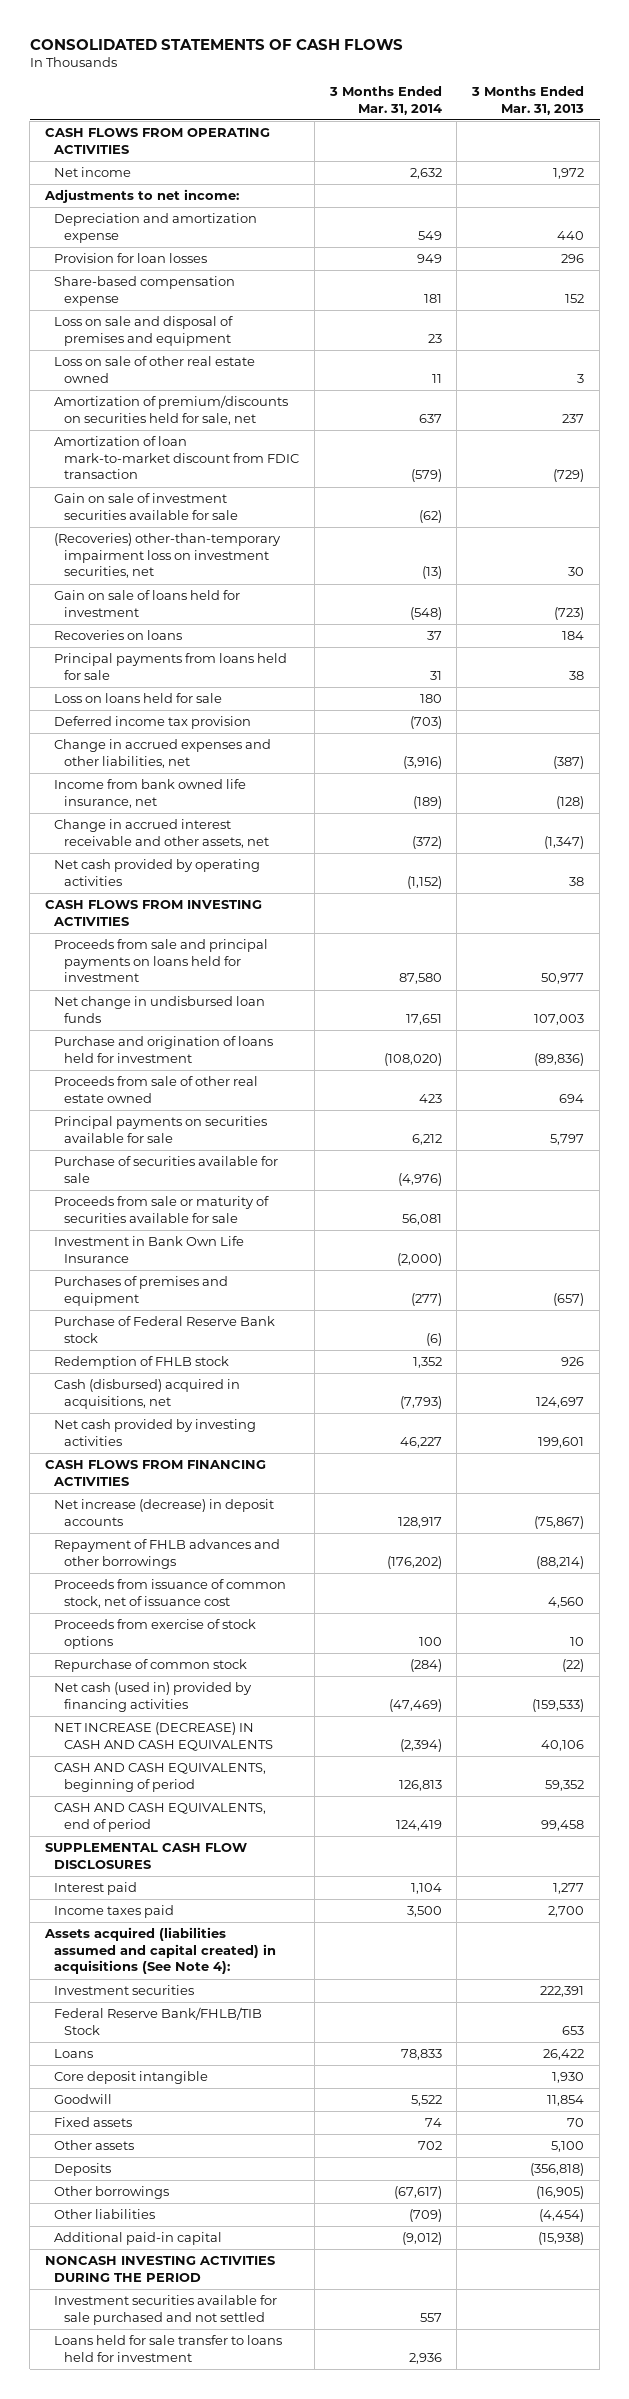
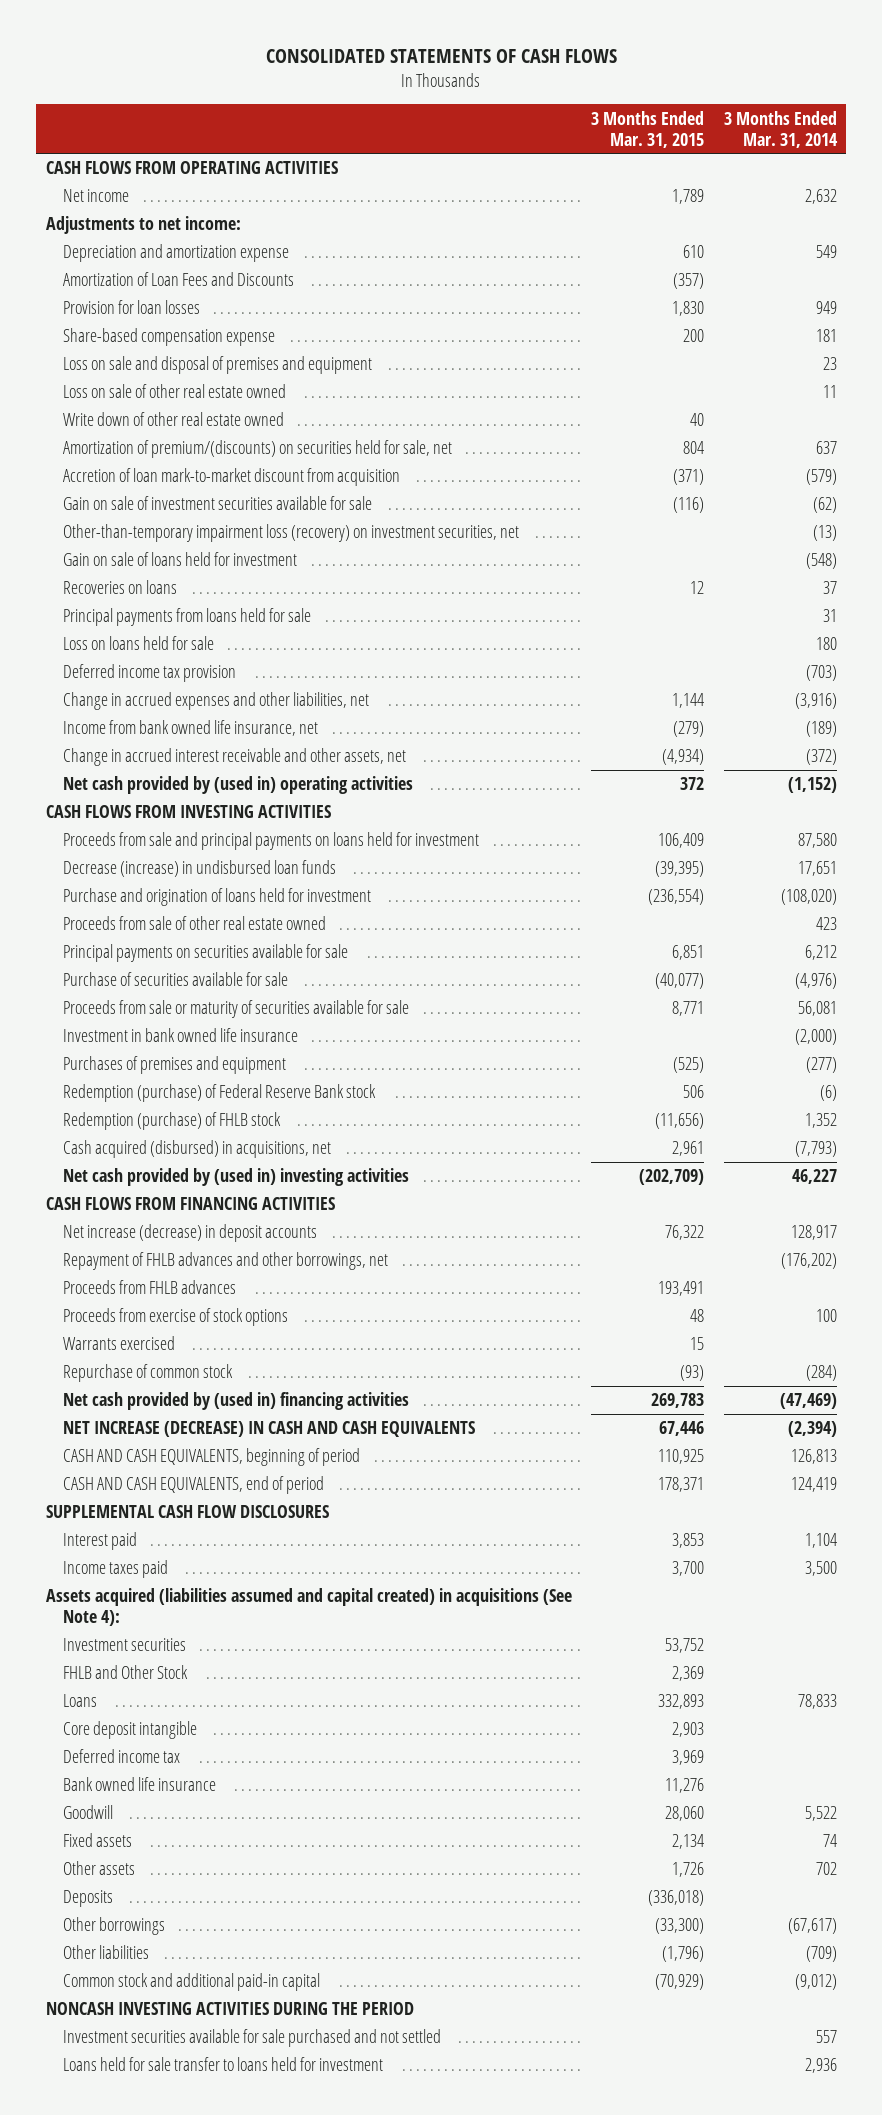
[471,86,585,115] 3 Months Ended Mar. 31, 2013 -> none
none -> [591,110,705,148] 3 Months Ended Mar. 31, 2015
none -> [63,272,295,287] Amortization of Loan Fees and Discounts
none -> [63,412,285,427] Write down of other real estate owned
[54,395,289,425] Amortization of premium/discounts on securities held for sale, net -> [63,440,453,459] Amortization of premium/(discounts) on securities held for sale, net
[54,436,299,480] Amortization of loan mark-to-market discount from FDIC transaction -> [63,468,401,487] Accretion of loan mark-to-market discount from acquisition
[54,533,282,579] (Recoveries) other-than-temporary impairment loss on investment securities, net -> [63,524,520,543] Other-than-temporary impairment loss (recovery) on investment securities, net
[54,859,261,886] Net cash provided by operating activities -> [63,776,414,795] Net cash provided by (used in) operating activities
[54,996,266,1023] Net change in undisbursed loan funds -> [63,860,337,878] Decrease (increase) in undisbursed loan funds
[54,1236,245,1263] Investment in Bank Own Life Insurance -> [63,1028,299,1043] Investment in bank owned life insurance
[54,1316,276,1343] Purchase of Federal Reserve Bank stock -> [63,1084,377,1103] Redemption (purchase) of Federal Reserve Bank stock
[54,1356,230,1370] Redemption of FHLB stock -> [63,1112,282,1131] Redemption (purchase) of FHLB stock
[54,1379,241,1409] Cash (disbursed) acquired in acquisitions, net -> [63,1140,332,1159] Cash acquired (disbursed) in acquisitions, net
[54,1419,257,1446] Net cash provided by investing activities -> [63,1168,410,1187] Net cash provided by (used in) investing activities
[54,1579,287,1608] Proceeds from issuance of common stock, net of issuance cost -> none
[54,1539,281,1569] Repayment of FHLB advances and other borrowings -> [63,1252,389,1271] Repayment of FHLB advances and other borrowings, net
none -> [63,1280,237,1295] Proceeds from FHLB advances
none -> [63,1336,176,1351] Warrants exercised
[54,1682,253,1712] Net cash (used in) provided by financing activities -> [63,1392,410,1411] Net cash provided by (used in) financing activities
[54,2007,263,2035] Federal Reserve Bank/FHLB/TIB Stock -> none
none -> [63,1665,189,1680] FHLB and Other Stock
none -> [63,1749,181,1764] Deferred income tax
none -> [63,1777,217,1792] Bank owned life insurance
[54,2232,223,2246] Additional paid-in capital -> [63,1973,321,1992] Common stock and additional paid-in capital

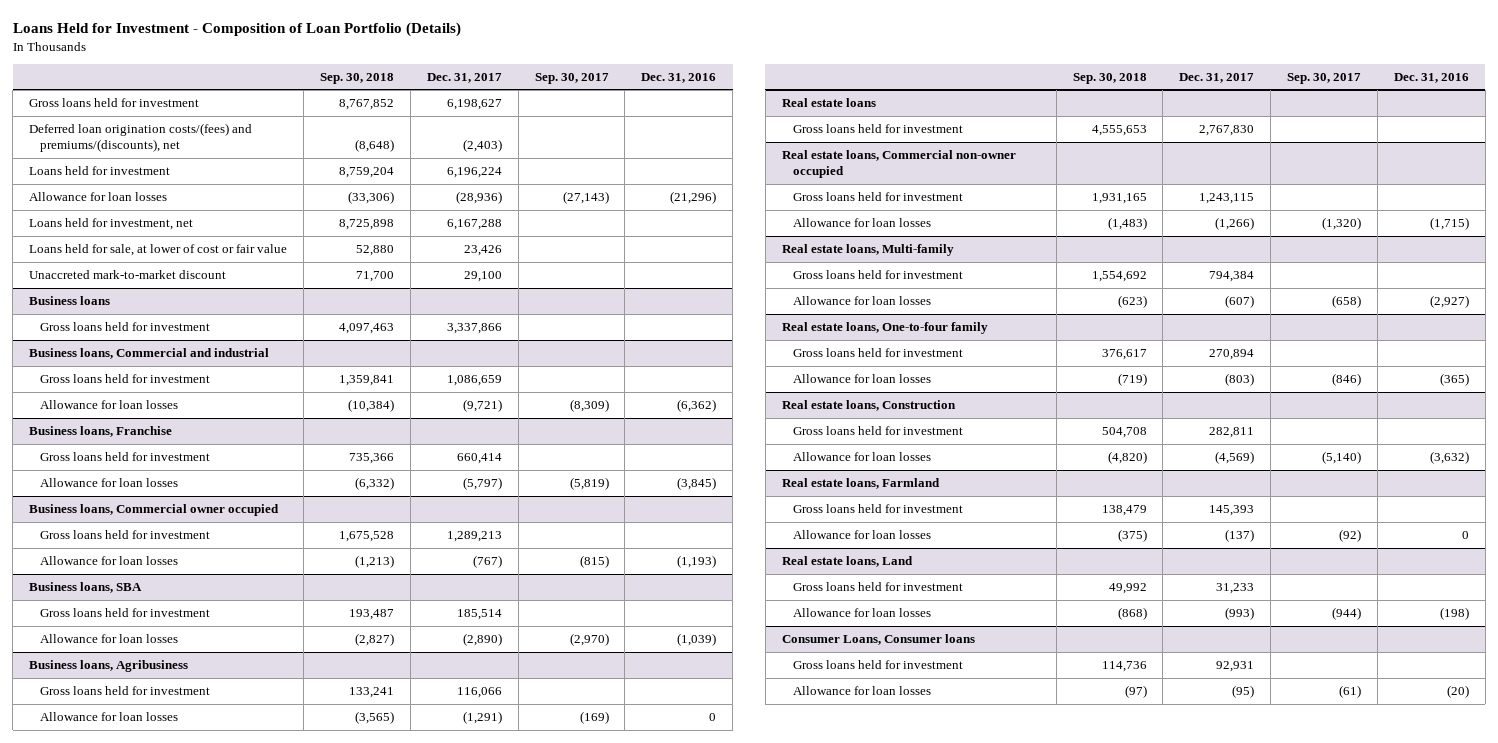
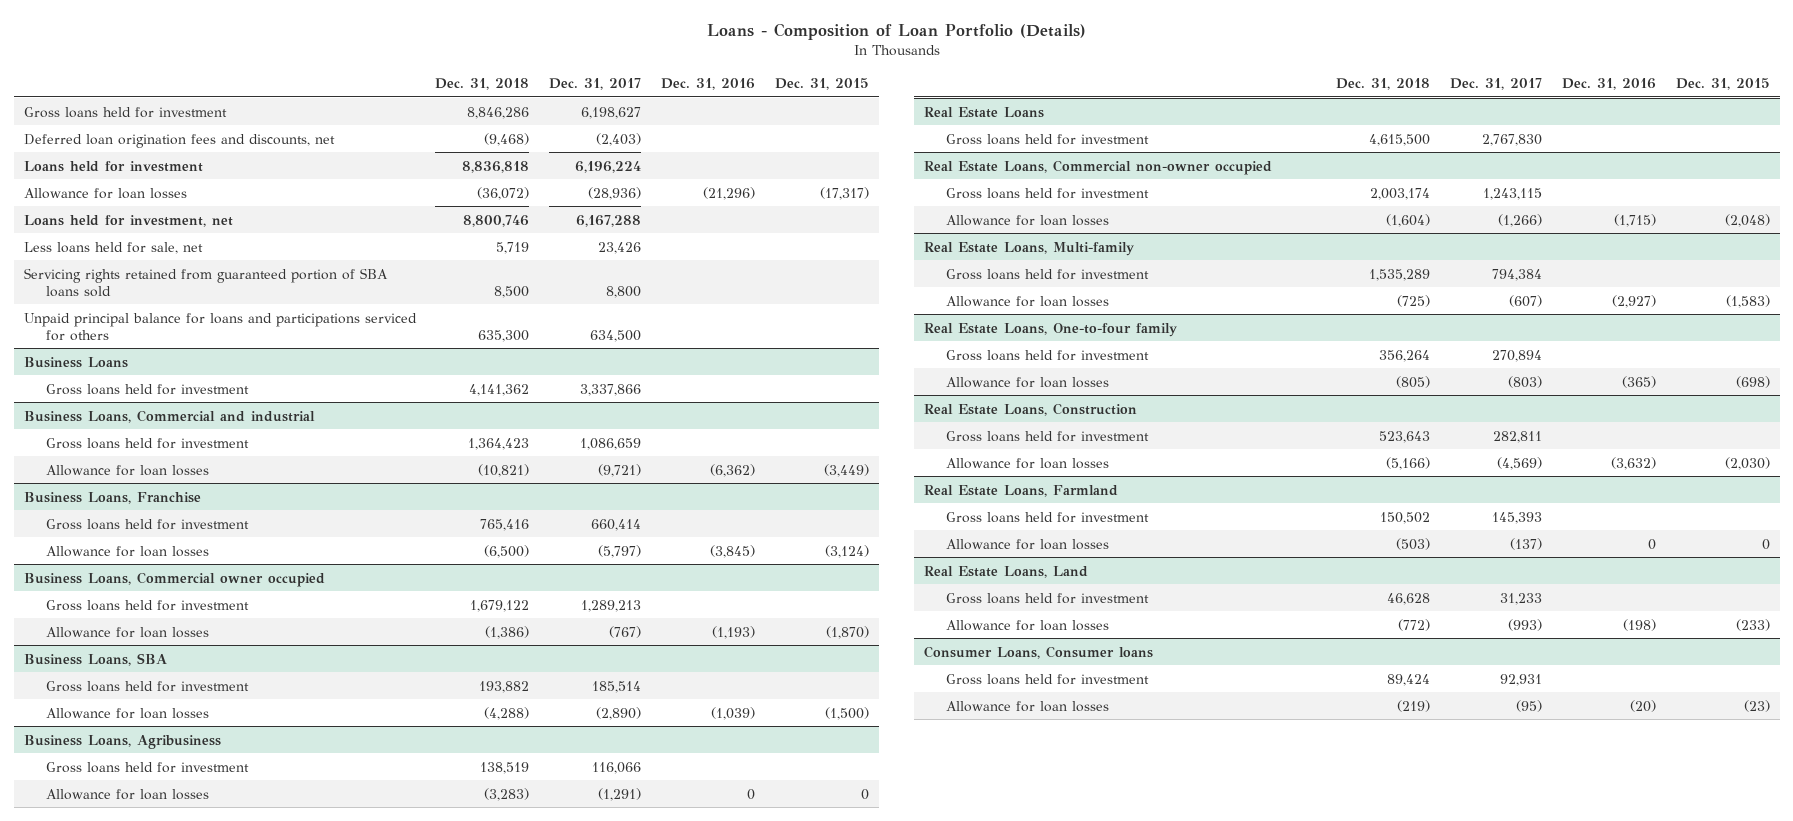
[12,21,461,37] Loans Held for Investment - Composition of Loan Portfolio (Details) -> [706,22,1086,40] Loans - Composition of Loan Portfolio (Details)
[319,72,394,84] Sep. 30, 2018 -> none
[534,72,609,84] Sep. 30, 2017 -> none
none -> [435,77,530,90] Dec. 31, 2018
none -> [774,77,869,90] Dec. 31, 2015
[29,123,253,152] Deferred loan origination costs/(fees) and premiums/(discounts), net -> [23,133,335,148] Deferred loan origination fees and discounts, net
[29,270,227,280] Unaccreted mark-to-market discount -> none
[29,244,288,257] Loans held for sale, at lower of cost or fair value -> [23,241,203,254] Less loans held for sale, net
none -> [23,267,388,297] Servicing rights retained from guaranteed portion of SBA loans sold
none -> [23,312,417,341] Unpaid principal balance for loans and participations serviced for others
[29,296,111,306] Business loans -> [23,356,128,368] Business Loans
[29,348,270,360] Business loans, Commercial and industrial -> [23,409,315,423] Business Loans, Commercial and industrial
[29,426,173,438] Business loans, Franchise -> [23,491,201,504] Business Loans, Franchise
[29,504,280,517] Business loans, Commercial owner occupied -> [23,571,325,587] Business Loans, Commercial owner occupied
[29,582,143,594] Business loans, SBA -> [23,652,167,666] Business Loans, SBA
[29,660,189,673] Business loans, Agribusiness -> [23,734,221,749] Business Loans, Agribusiness
[781,98,876,108] Real estate loans -> [924,106,1045,118] Real Estate Loans
[781,150,1016,178] Real estate loans, Commercial non-owner occupied -> [924,159,1273,175] Real Estate Loans, Commercial non-owner occupied
[781,244,954,257] Real estate loans, Multi-family -> [924,241,1135,256] Real Estate Loans, Multi-family
[781,322,988,335] Real estate loans, One-to-four family -> [924,322,1178,337] Real Estate Loans, One-to-four family
[781,400,956,412] Real estate loans, Construction -> [924,402,1138,416] Real Estate Loans, Construction
[781,478,940,490] Real estate loans, Farmland -> [924,484,1119,497] Real Estate Loans, Farmland
[781,556,913,568] Real estate loans, Land -> [924,565,1089,578] Real Estate Loans, Land

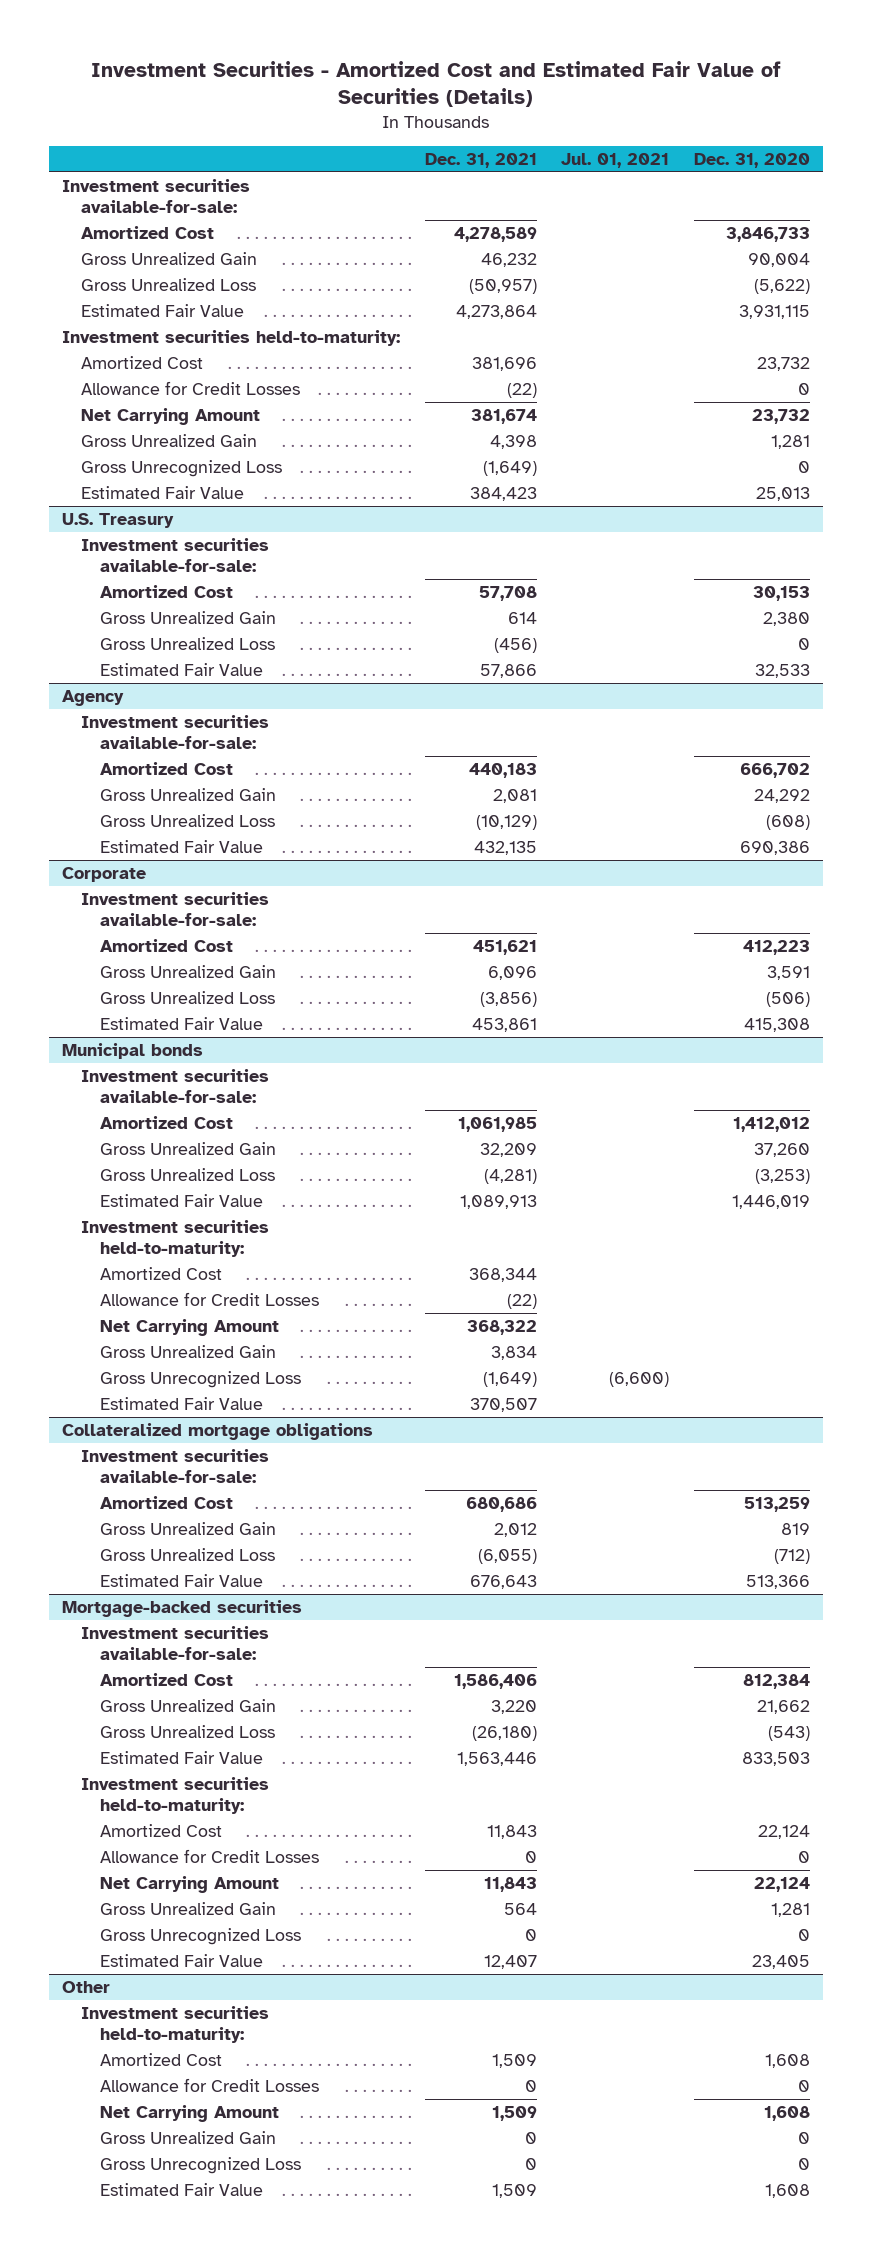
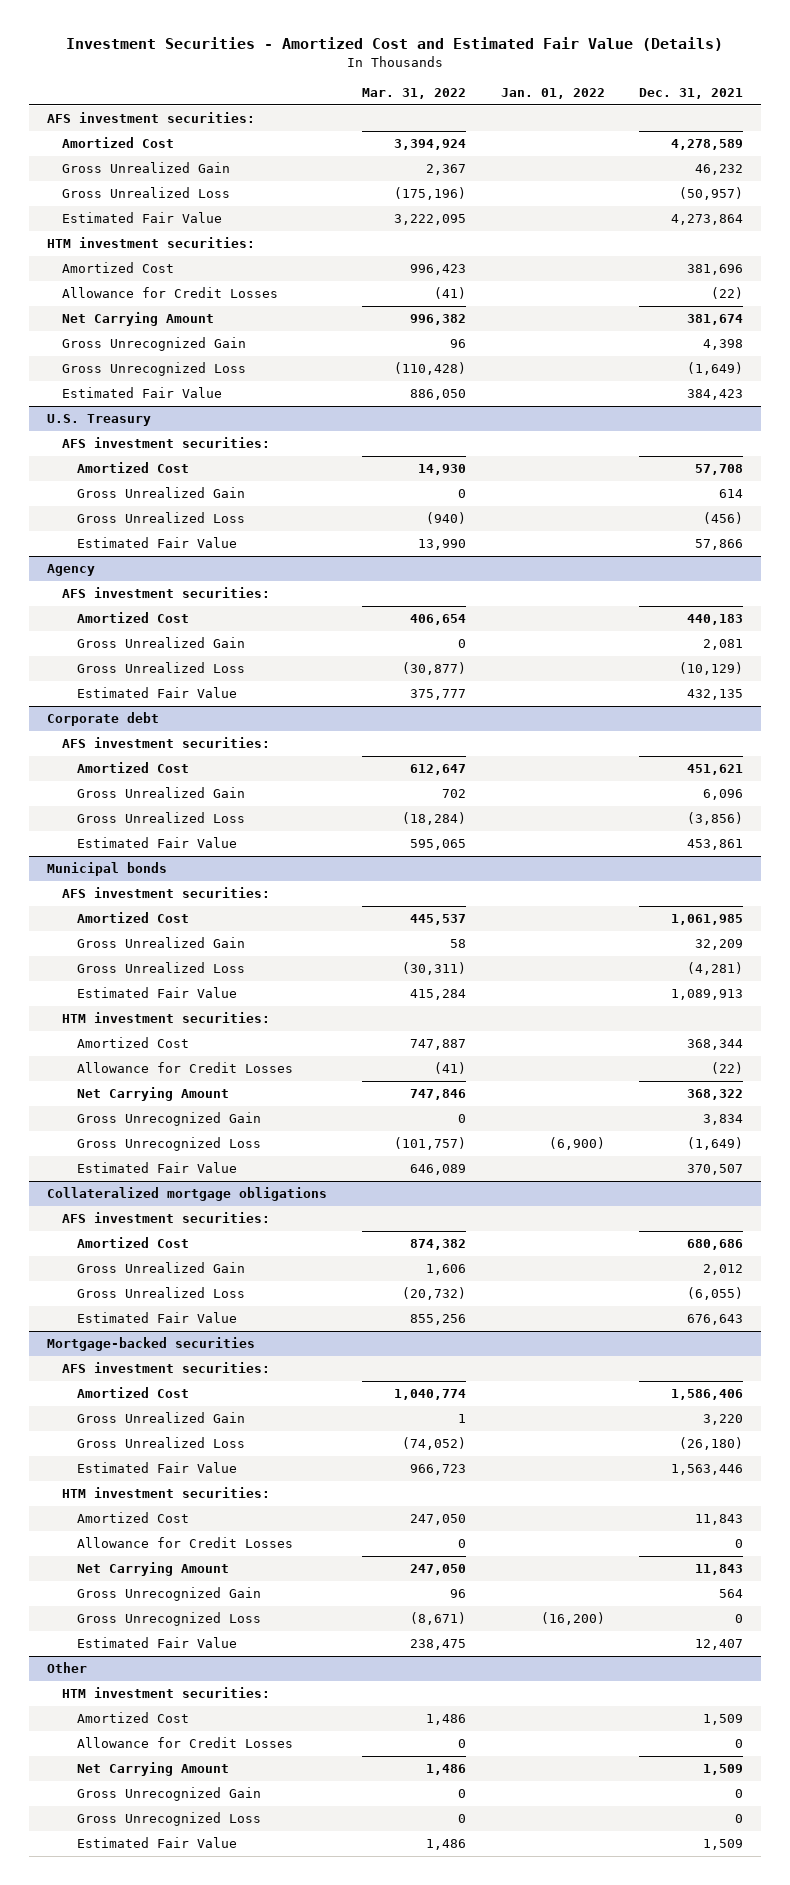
[90,60,781,108] Investment Securities - Amortized Cost and Estimated Fair Value of Securities (Details) -> [66,37,724,52] Investment Securities - Amortized Cost and Estimated Fair Value (Details)
[561,152,670,168] Jul. 01, 2021 -> none
[694,152,811,168] Dec. 31, 2020 -> none
none -> [361,88,466,100] Mar. 31, 2022
none -> [500,88,605,100] Jan. 01, 2022
[61,179,250,213] Investment securities available-for-sale: -> [46,112,255,124] AFS investment securities:
[61,330,400,347] Investment securities held-to-maturity: -> [46,237,255,249] HTM investment securities:
[80,434,257,448] Gross Unrealized Gain -> [61,337,246,352] Gross Unrecognized Gain
[80,538,269,572] Investment securities available-for-sale: -> [61,437,270,449] AFS investment securities:
[80,715,269,749] Investment securities available-for-sale: -> [61,587,270,599] AFS investment securities:
[61,867,146,883] Corporate -> [46,712,159,727] Corporate debt
[80,892,269,926] Investment securities available-for-sale: -> [61,737,270,749] AFS investment securities:
[80,1069,269,1103] Investment securities available-for-sale: -> [61,887,270,899] AFS investment securities:
[80,1220,269,1257] Investment securities held-to-maturity: -> [61,1012,270,1024] HTM investment securities:
[100,1345,277,1359] Gross Unrealized Gain -> [76,1112,261,1127] Gross Unrecognized Gain
[80,1449,269,1483] Investment securities available-for-sale: -> [61,1212,270,1224] AFS investment securities:
[80,1626,269,1660] Investment securities available-for-sale: -> [61,1362,270,1374] AFS investment securities:
[80,1777,269,1814] Investment securities held-to-maturity: -> [61,1487,270,1499] HTM investment securities:
[100,1902,277,1916] Gross Unrealized Gain -> [76,1587,261,1602] Gross Unrecognized Gain
[80,2006,269,2043] Investment securities held-to-maturity: -> [61,1687,270,1699] HTM investment securities:
[100,2131,277,2145] Gross Unrealized Gain -> [76,1787,261,1802] Gross Unrecognized Gain

